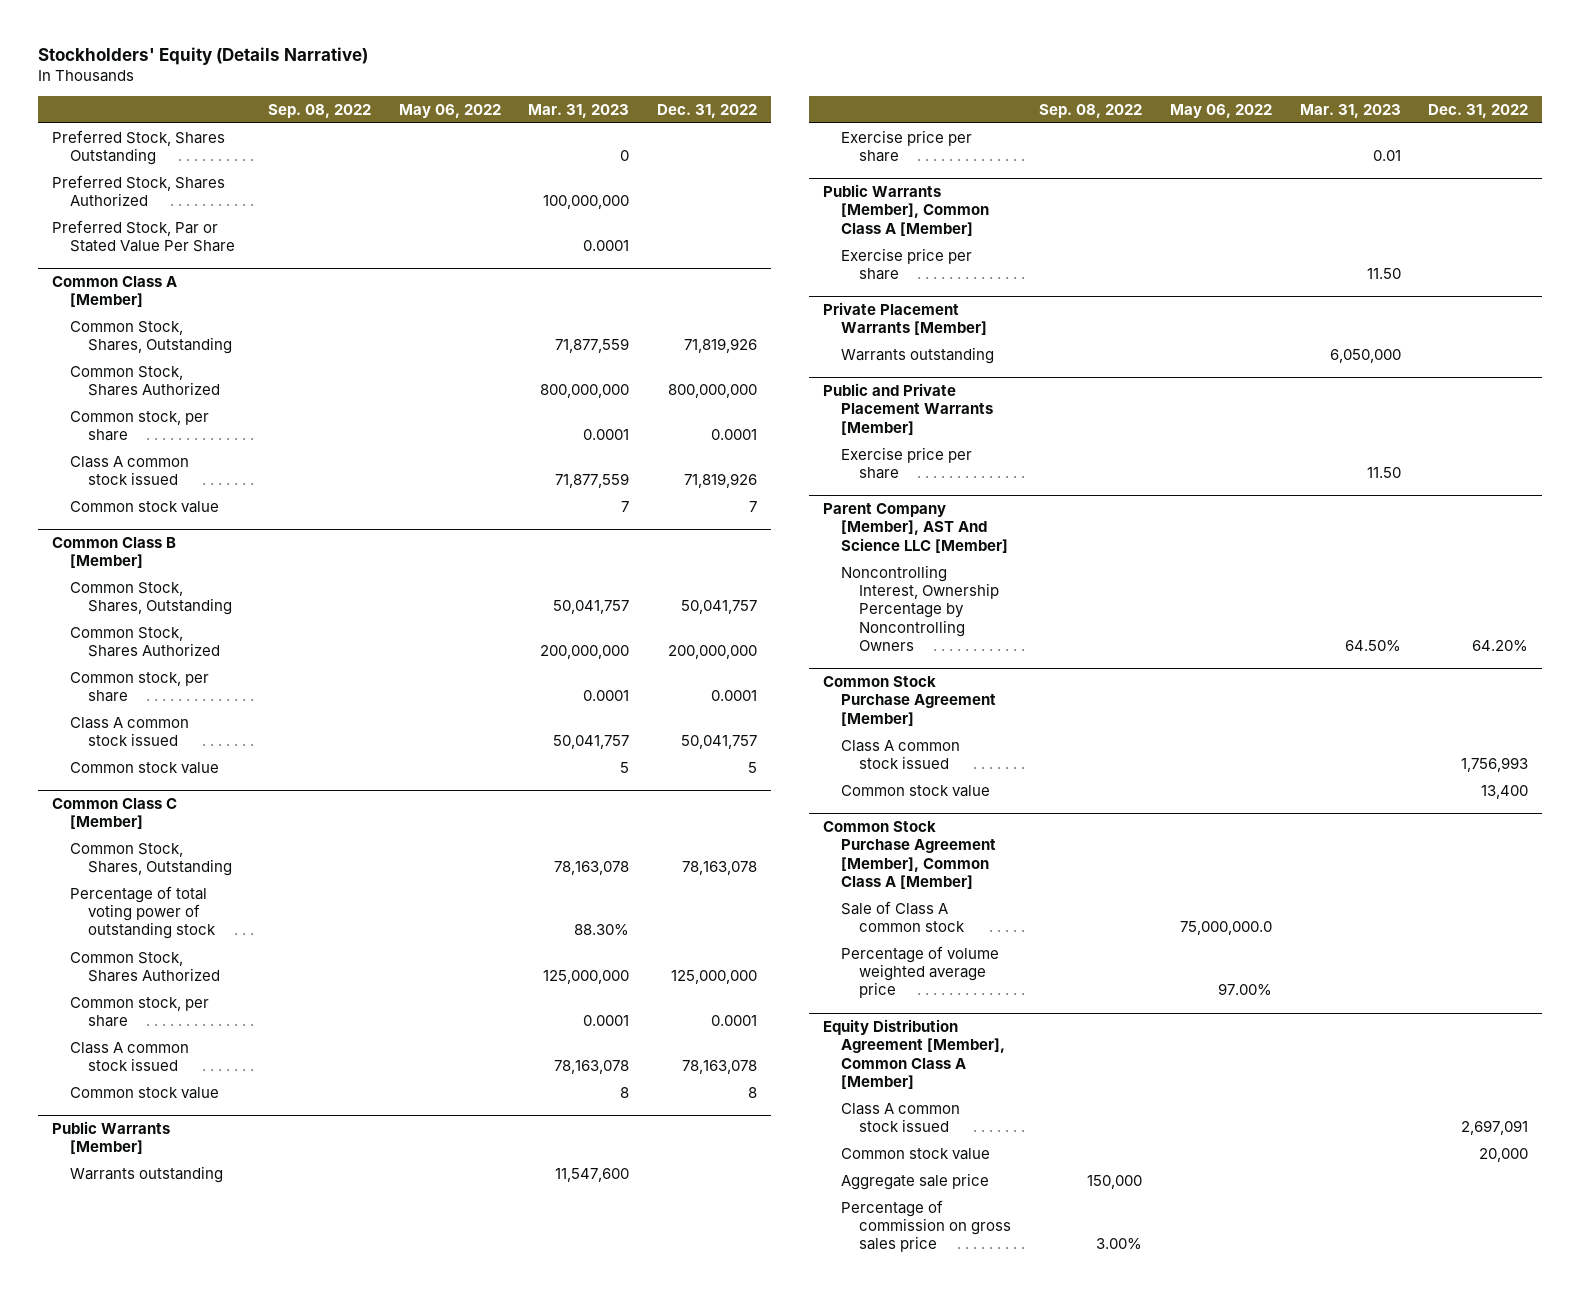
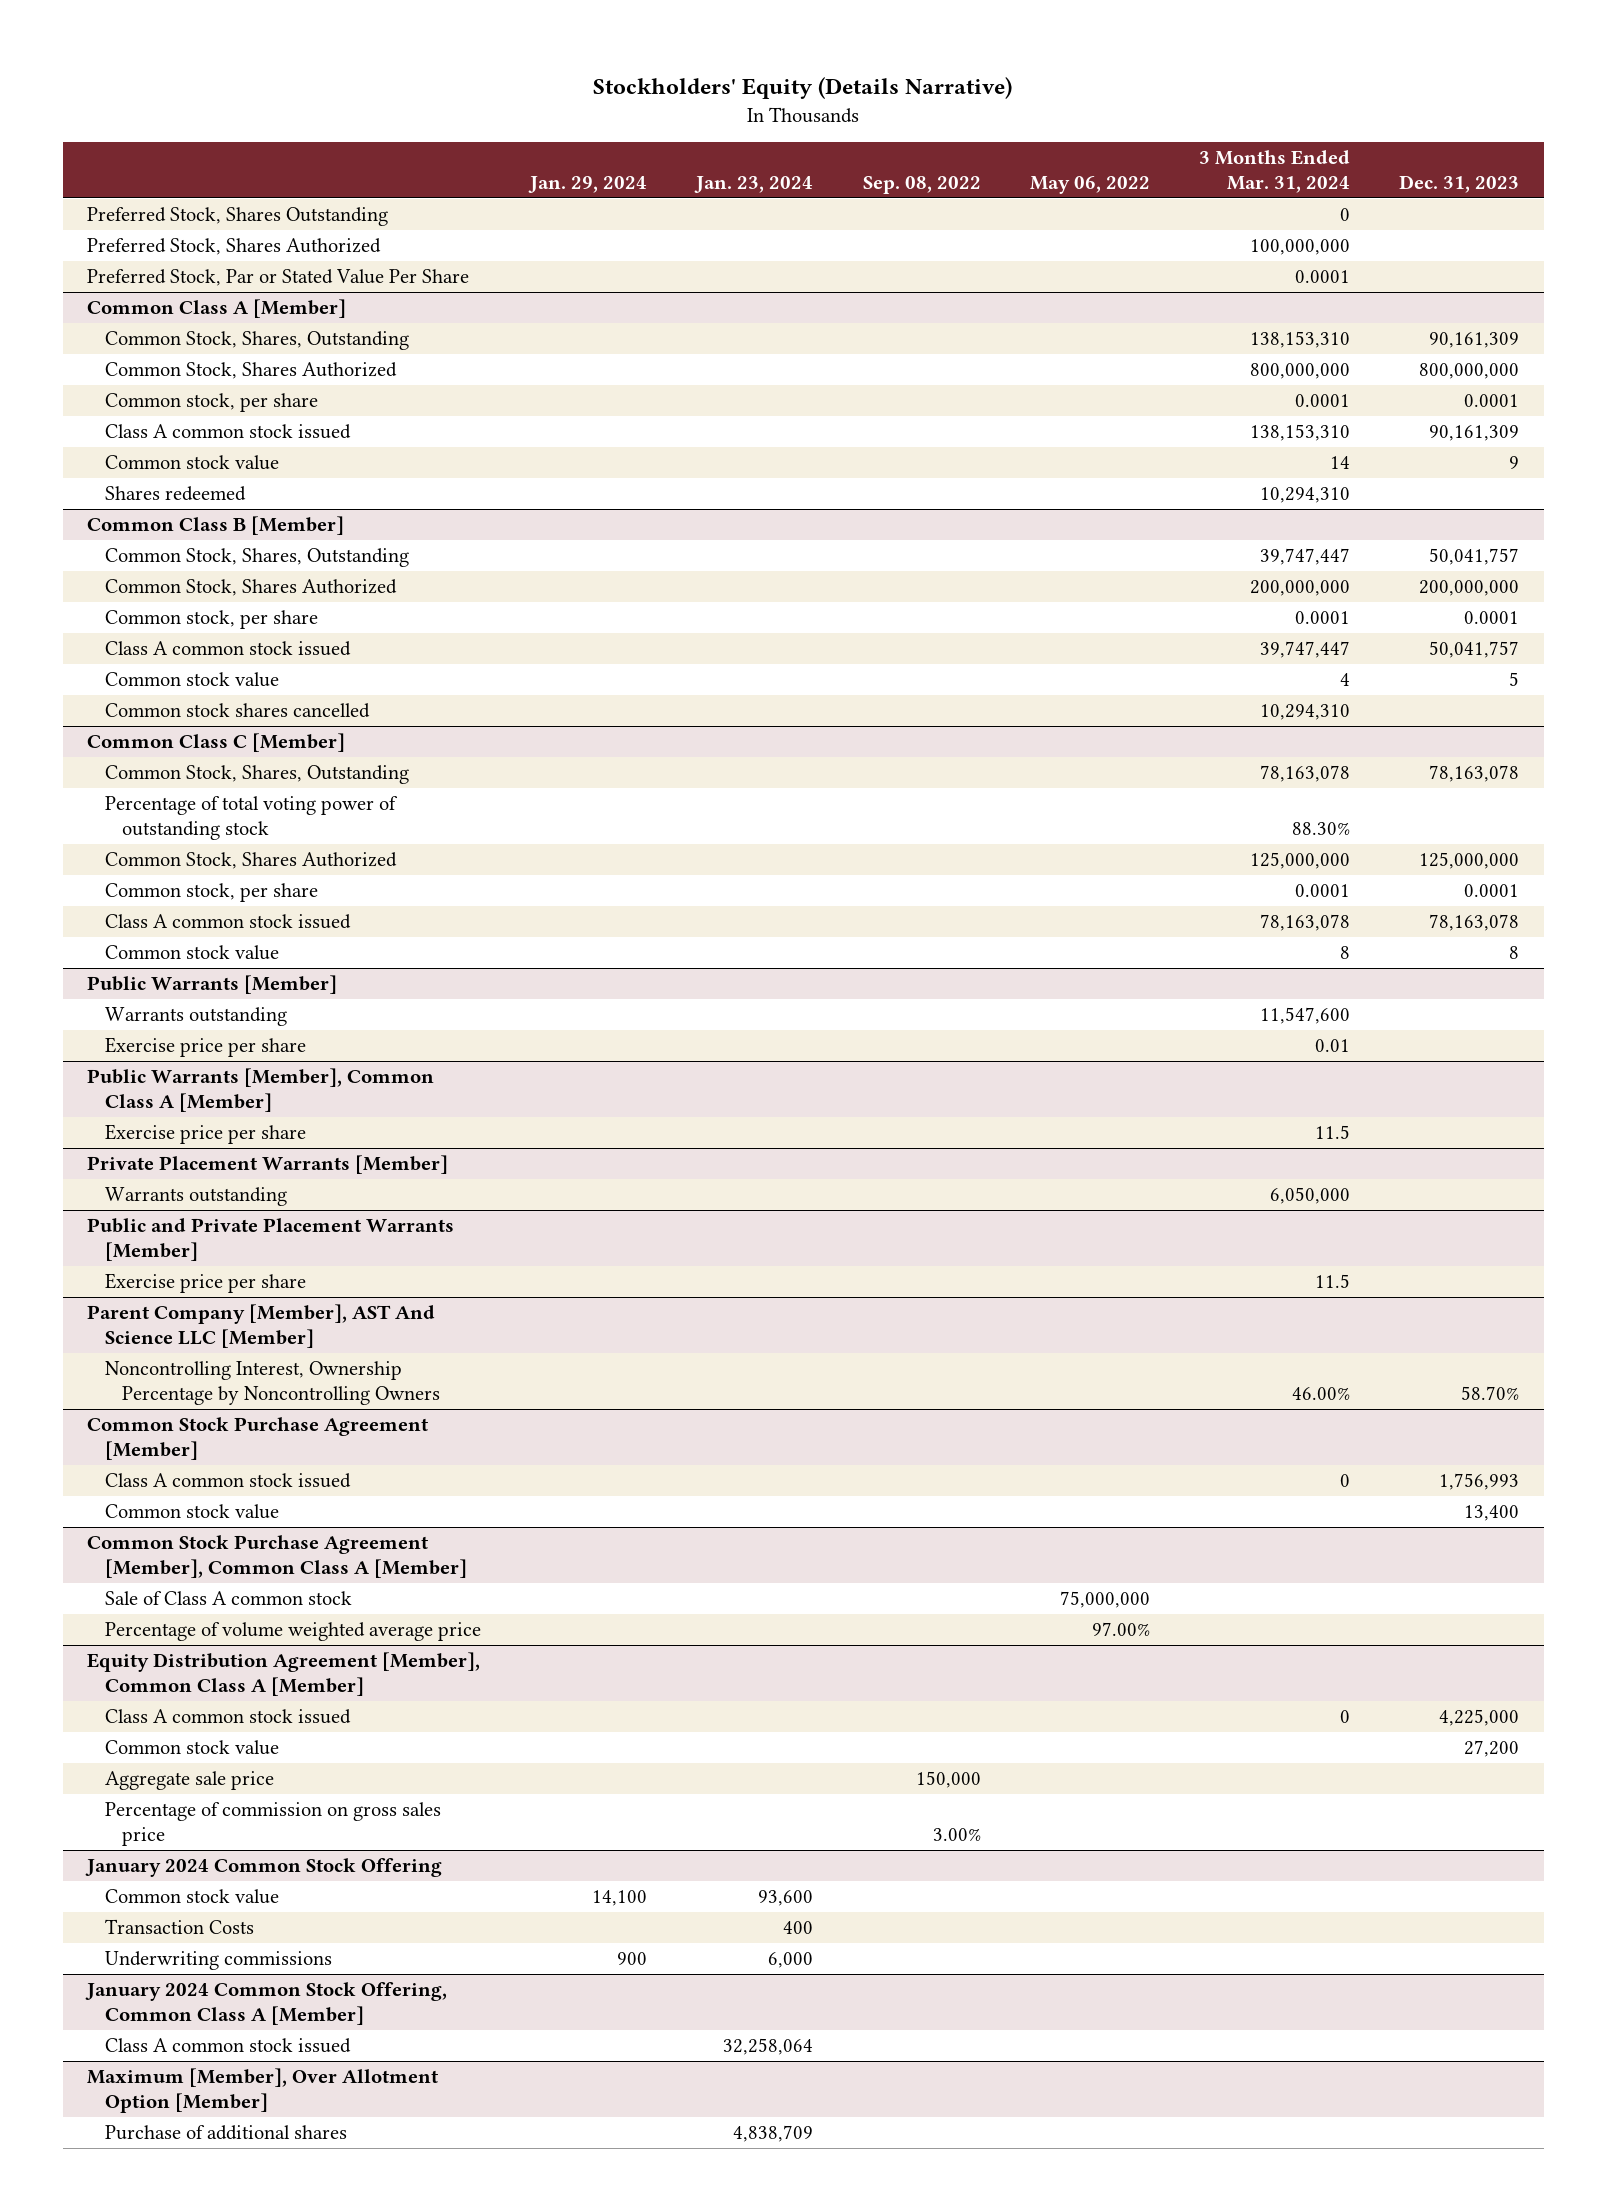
[528,103,630,118] Mar. 31, 2023 -> none
[657,103,758,118] Dec. 31, 2022 -> none
none -> [527,175,647,193] Jan. 29, 2024
none -> [694,175,814,193] Jan. 23, 2024
none -> [1199,149,1351,193] 3 Months Ended Mar. 31, 2024
none -> [1399,174,1520,193] Dec. 31, 2023
none -> [104,486,246,502] Shares redeemed
none -> [104,703,370,719] Common stock shares cancelled
[1179,921,1272,936] 75,000,000.0 -> [1059,1591,1150,1609] 75,000,000
none -> [85,1858,443,1878] January 2024 Common Stock Offering
none -> [104,1889,279,1905] Common stock value
none -> [104,1919,254,1935] Transaction Costs
none -> [104,1951,332,1971] Underwriting commissions
none -> [85,1982,448,2025] January 2024 Common Stock Offering, Common Class A [Member]
none -> [104,2038,351,2054] Class A common stock issued
none -> [87,2068,439,2113] Maximum [Member], Over Allotment Option [Member]
none -> [104,2125,347,2141] Purchase of additional shares

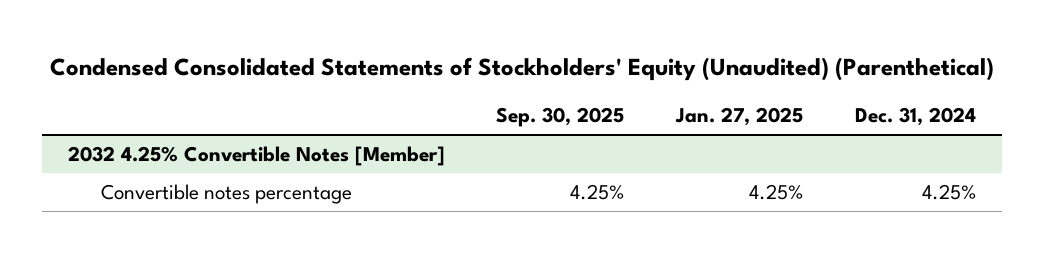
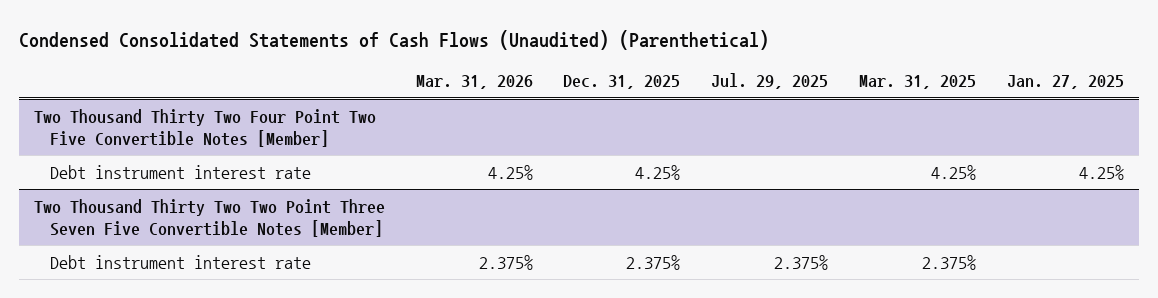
[49,56,994,81] Condensed Consolidated Statements of Stockholders' Equity (Unaudited) (Parenthetical) -> [18,29,769,50] Condensed Consolidated Statements of Cash Flows (Unaudited) (Parenthetical)
[496,107,625,128] Sep. 30, 2025 -> none
[855,107,977,127] Dec. 31, 2024 -> none
none -> [415,75,533,90] Mar. 31, 2026
none -> [563,75,681,90] Dec. 31, 2025
none -> [711,73,829,90] Jul. 29, 2025
none -> [858,75,976,90] Mar. 31, 2025
[67,146,445,167] 2032 4.25% Convertible Notes [Member] -> [34,108,377,147] Two Thousand Thirty Two Four Point Two Five Convertible Notes [Member]
[101,184,353,205] Convertible notes percentage -> [49,164,311,179] Debt instrument interest rate
none -> [34,198,386,237] Two Thousand Thirty Two Two Point Three Seven Five Convertible Notes [Member]
none -> [49,254,311,269] Debt instrument interest rate

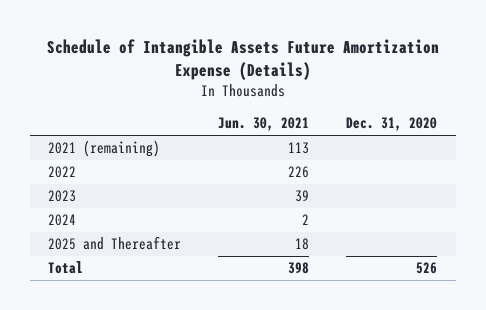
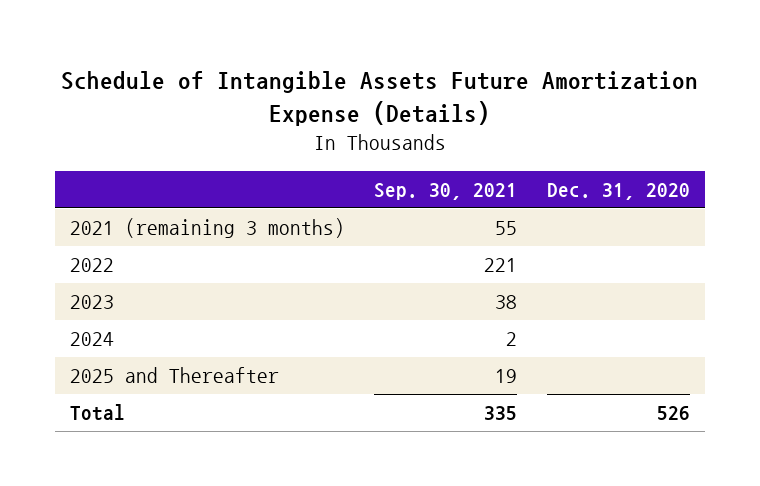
[218,117,310,132] Jun. 30, 2021 -> none
none -> [374,183,518,201] Sep. 30, 2021
[48,140,161,158] 2021 (remaining) -> [69,218,345,239] 2021 (remaining 3 months)

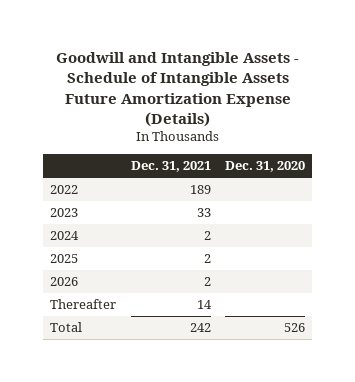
[60,70,698,126] Schedule of Intangible Assets Future Amortization Expense (Details) -> [55,52,299,127] Goodwill and Intangible Assets - Schedule of Intangible Assets Future Amortization Expense (Details)
[374,183,518,201] Sep. 30, 2021 -> none
none -> [130,161,211,173] Dec. 31, 2021
[69,218,345,239] 2021 (remaining 3 months) -> none
[69,367,279,384] 2025 and Thereafter -> [50,254,79,264] 2025
none -> [50,277,79,287] 2026
none -> [50,299,117,310] Thereafter

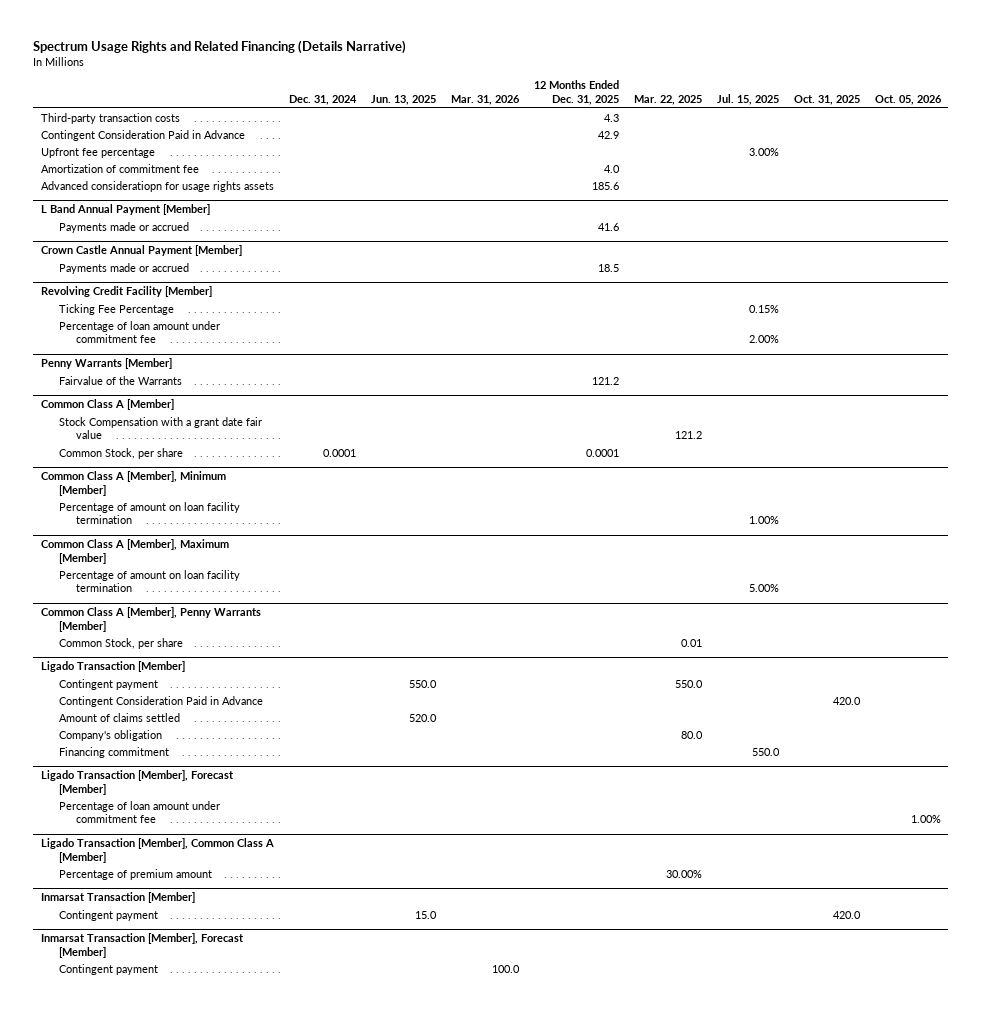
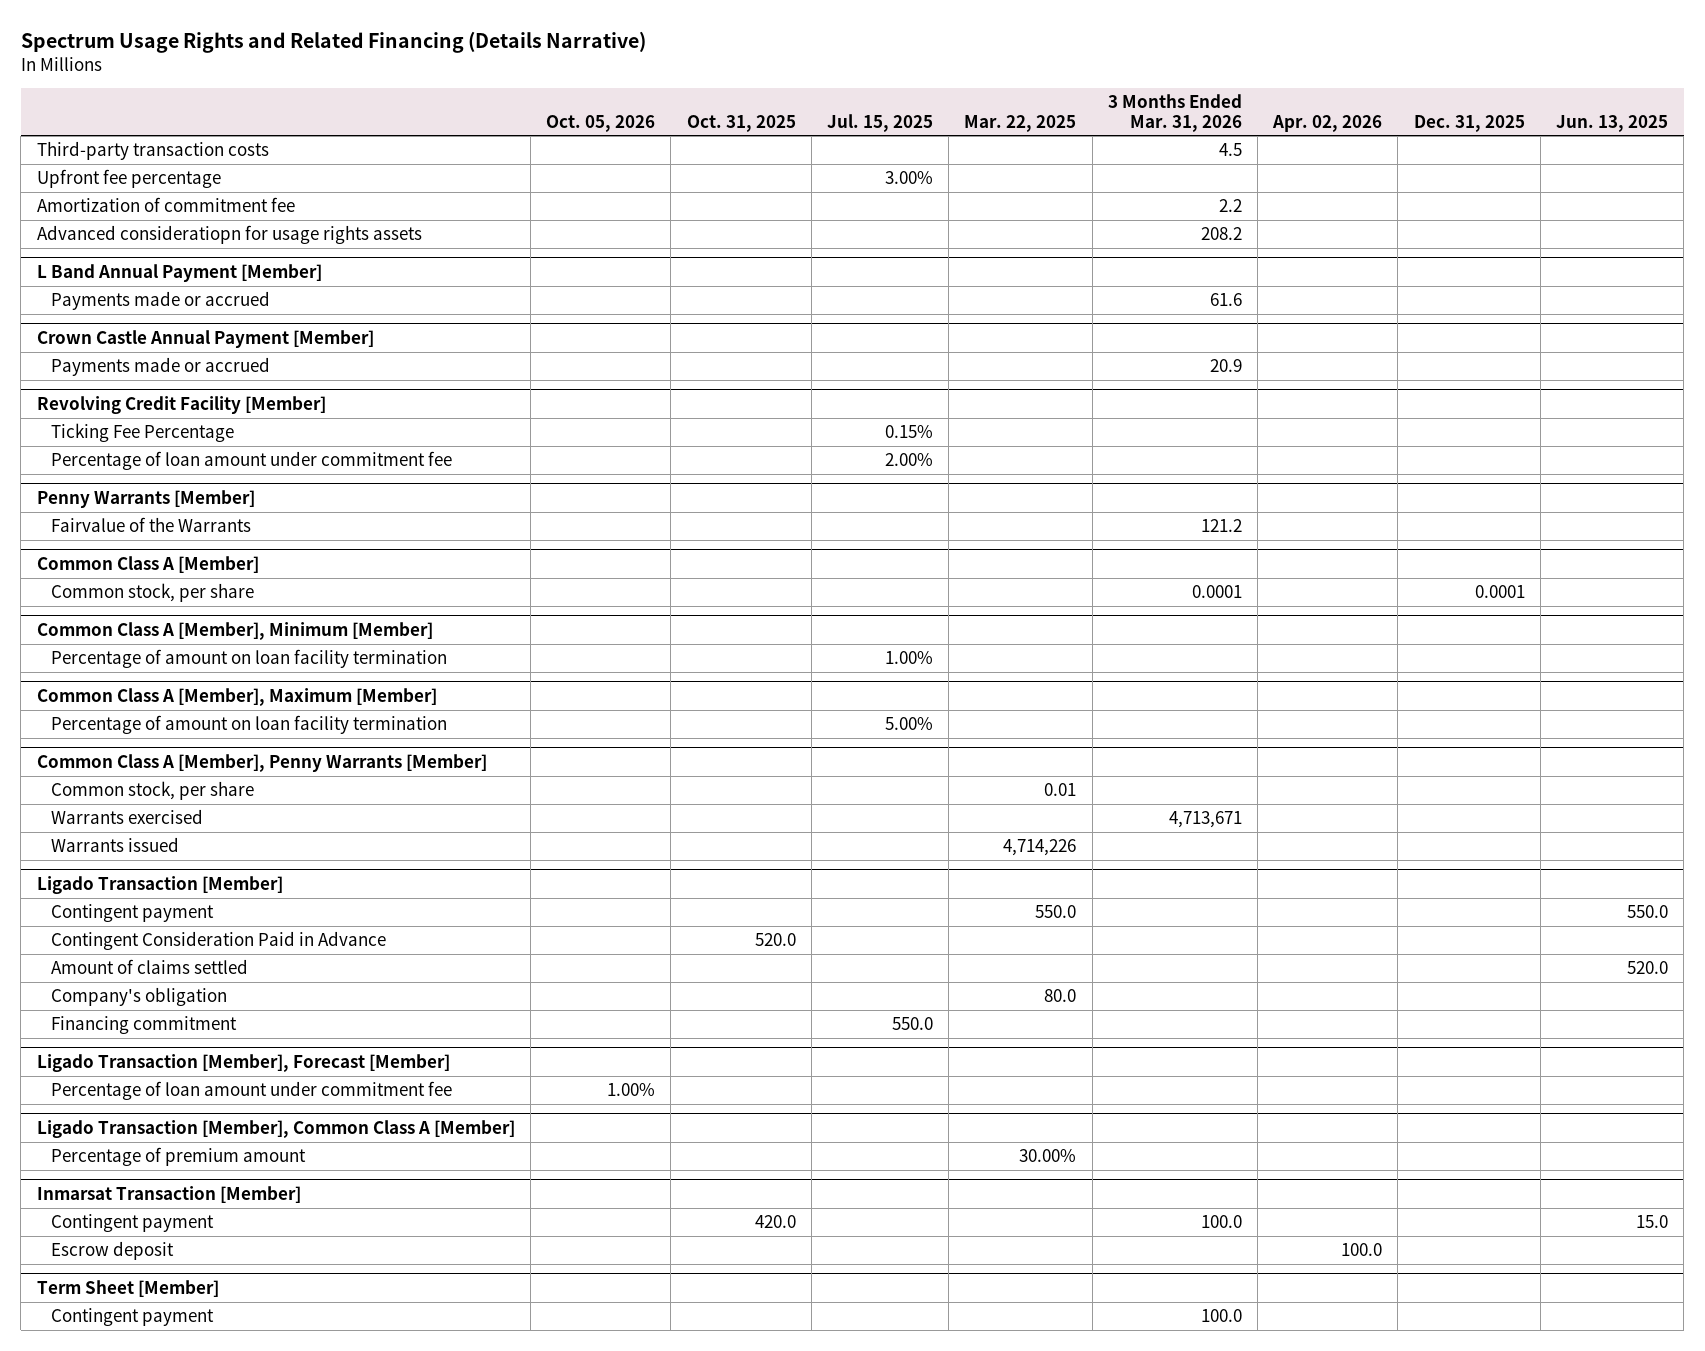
[288,95,357,106] Dec. 31, 2024 -> none
[450,95,520,106] Mar. 31, 2026 -> none
[533,80,619,106] 12 Months Ended Dec. 31, 2025 -> none
none -> [1107,94,1242,132] 3 Months Ended Mar. 31, 2026
none -> [1272,114,1383,132] Apr. 02, 2026
none -> [1413,114,1525,132] Dec. 31, 2025
[40,129,245,141] Contingent Consideration Paid in Advance -> none
[58,416,262,440] Stock Compensation with a grant date fair value -> none
[58,447,183,459] Common Stock, per share -> [51,583,255,603] Common stock, per share
[58,637,183,649] Common Stock, per share -> [51,781,255,801] Common stock, per share
none -> [51,809,204,825] Warrants exercised
none -> [51,837,180,853] Warrants issued
[832,696,861,705] 420.0 -> [754,933,796,947] 520.0
[40,933,244,958] Inmarsat Transaction [Member], Forecast [Member] -> none
[58,963,158,975] Contingent payment -> none
none -> [51,1241,175,1261] Escrow deposit
none -> [36,1280,219,1298] Term Sheet [Member]
none -> [51,1308,215,1327] Contingent payment

